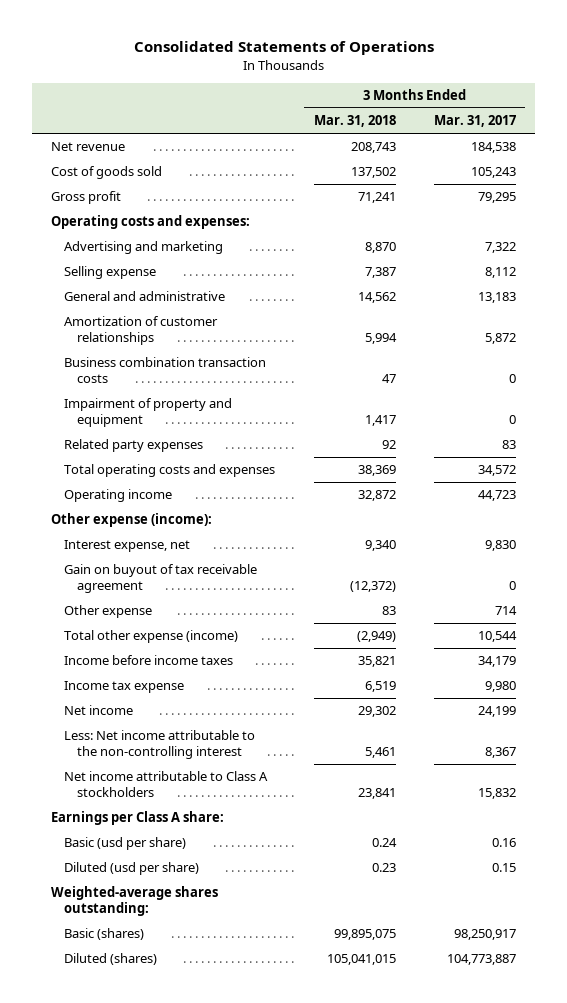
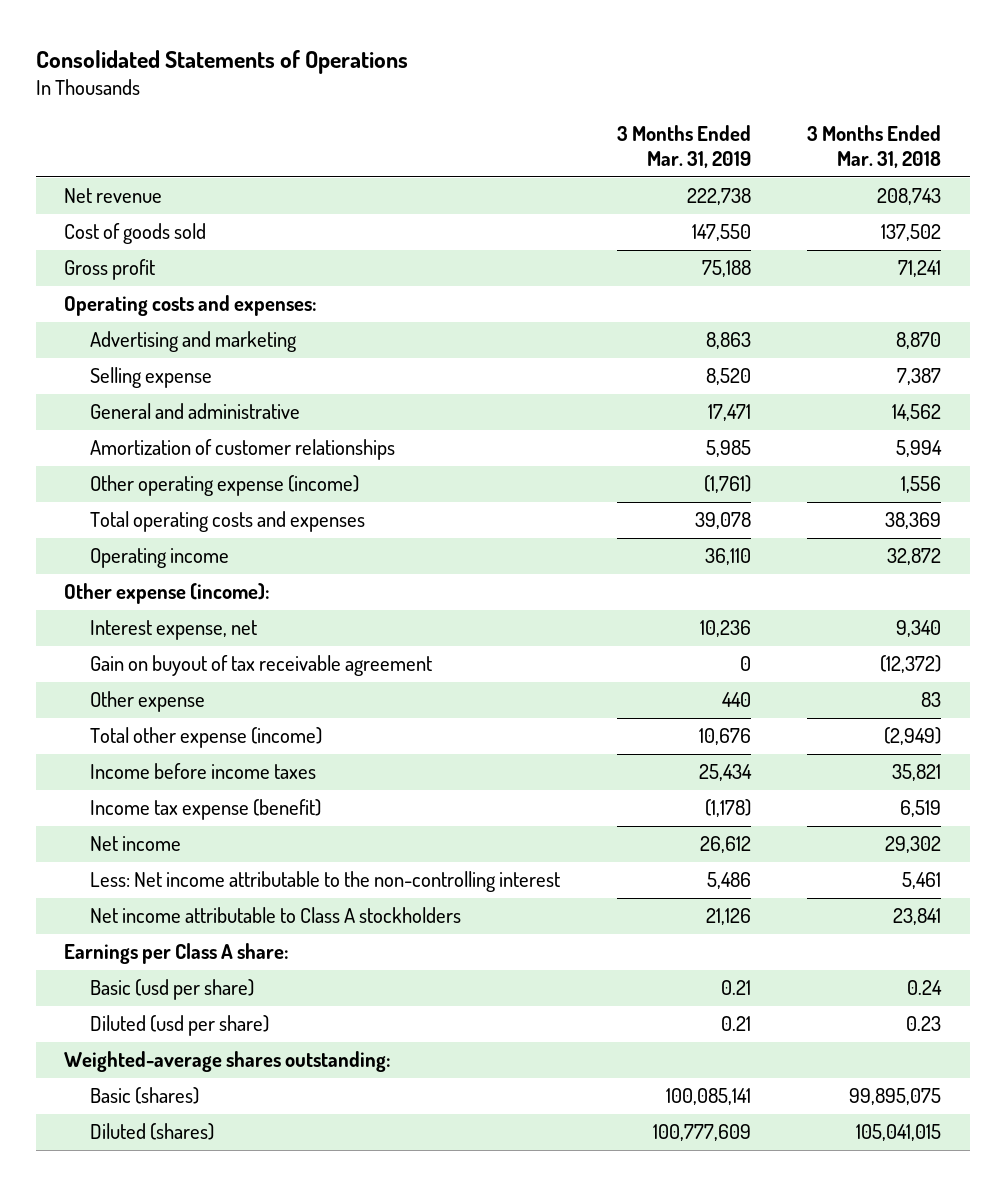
[433,115,516,128] Mar. 31, 2017 -> none
none -> [616,124,751,169] 3 Months Ended Mar. 31, 2019
[64,357,267,383] Business combination transaction costs -> none
[64,398,233,427] Impairment of property and equipment -> none
[64,439,204,453] Related party expenses -> none
none -> [89,475,359,497] Other operating expense (income)
[64,681,185,694] Income tax expense -> [89,799,321,821] Income tax expense (benefit)

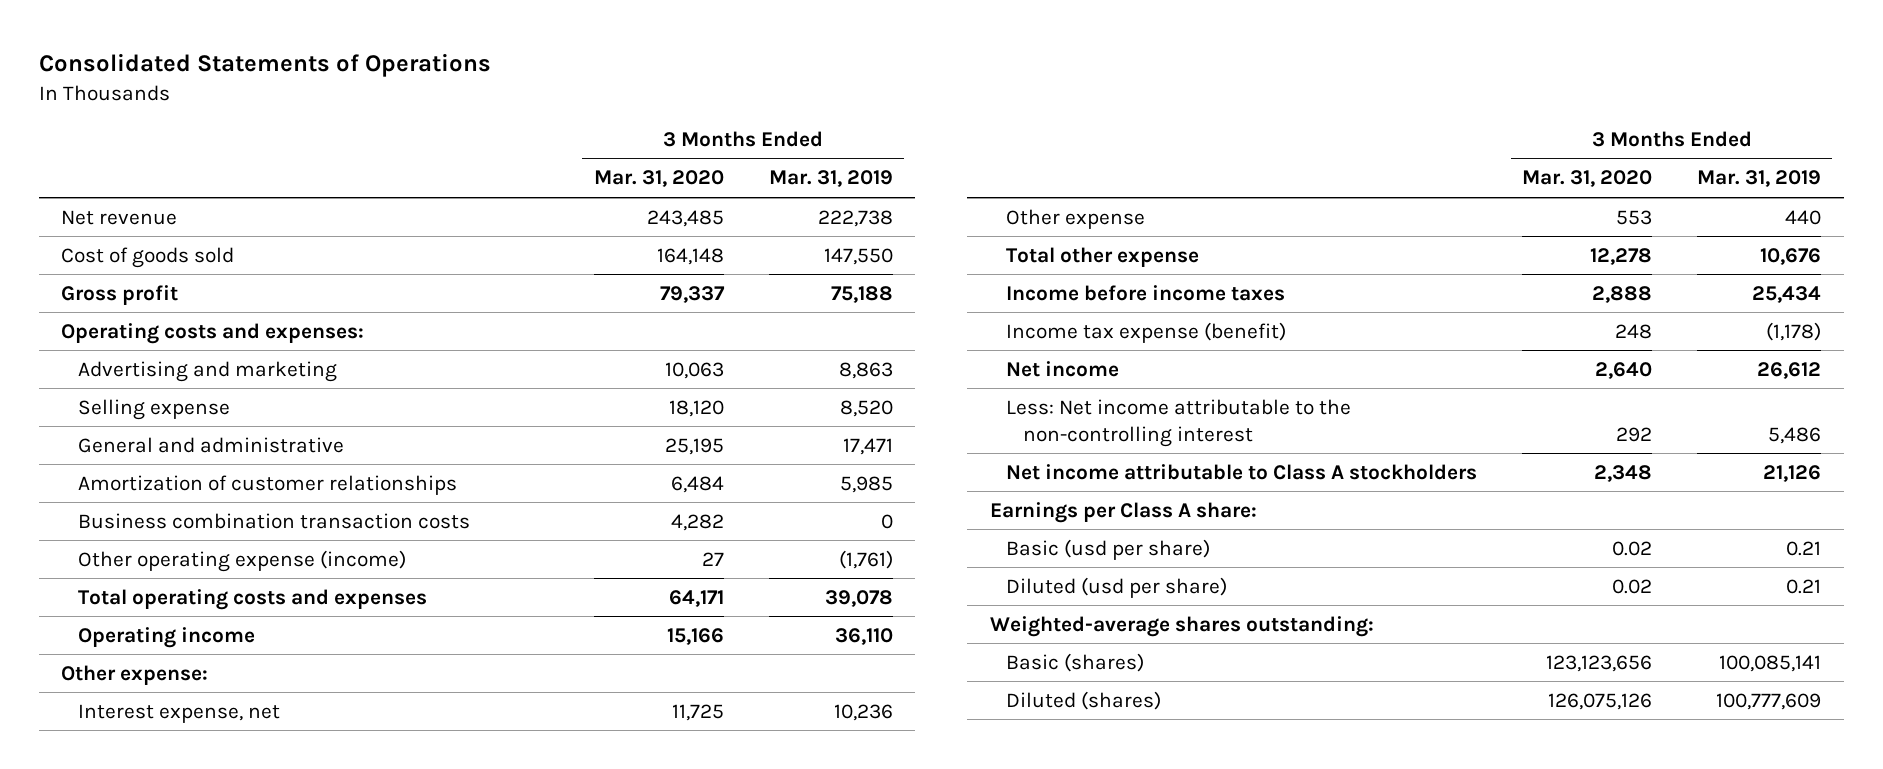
[807,124,942,169] 3 Months Ended Mar. 31, 2018 -> none
none -> [593,170,724,188] Mar. 31, 2020
none -> [77,512,470,529] Business combination transaction costs
[64,583,271,605] Other expense (income): -> [61,664,209,685] Other expense:
[89,655,432,677] Gain on buyout of tax receivable agreement -> none
[89,727,322,749] Total other expense (income) -> [1006,246,1200,267] Total other expense

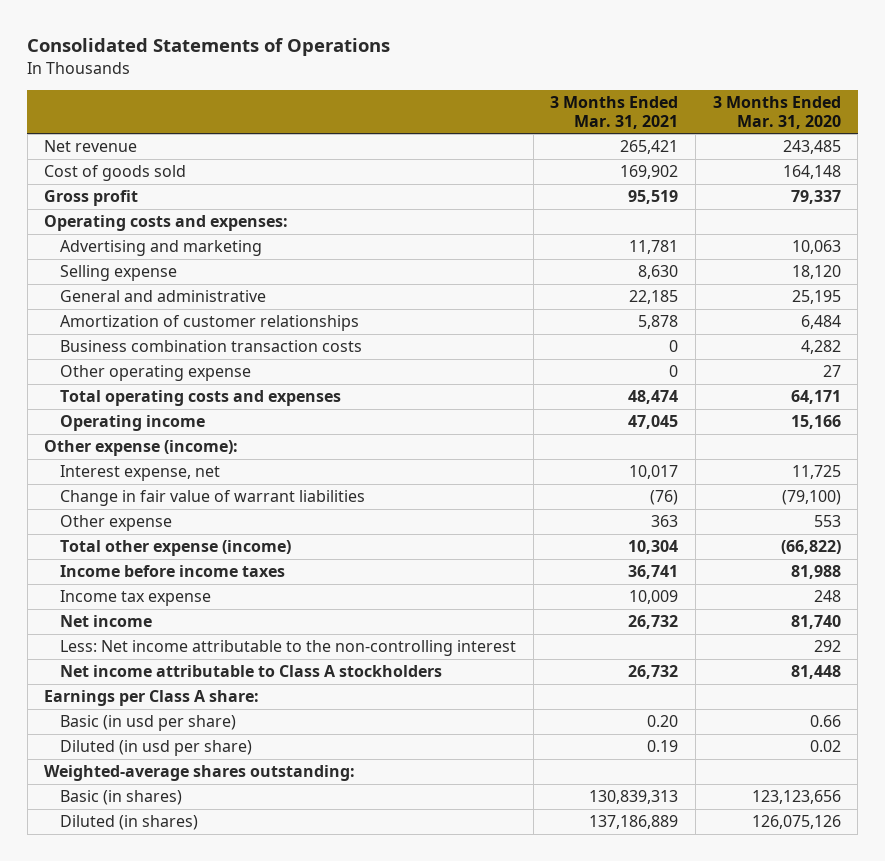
[768,170,893,188] Mar. 31, 2019 -> none
none -> [550,95,679,129] 3 Months Ended Mar. 31, 2021
[77,549,406,572] Other operating expense (income) -> [60,365,252,382] Other operating expense
[61,664,209,685] Other expense: -> [44,440,239,457] Other expense (income):
none -> [60,490,366,507] Change in fair value of warrant liabilities
[1006,246,1200,267] Total other expense -> [60,540,292,557] Total other expense (income)
[1590,247,1653,265] 12,278 -> [780,540,841,555] (66,822)
[1592,285,1653,303] 2,888 -> [790,565,841,580] 81,988
[1006,321,1287,343] Income tax expense (benefit) -> [60,590,212,607] Income tax expense
[1595,361,1653,379] 2,640 -> [790,615,841,630] 81,740
[1594,464,1653,482] 2,348 -> [790,665,841,680] 81,448
[1006,538,1211,560] Basic (usd per share) -> [60,715,237,732] Basic (in usd per share)
[1612,540,1653,556] 0.02 -> [809,715,841,728] 0.66
[1006,576,1228,598] Diluted (usd per share) -> [60,740,253,757] Diluted (in usd per share)
[1006,652,1145,672] Basic (shares) -> [60,790,183,806] Basic (in shares)
[1006,690,1162,710] Diluted (shares) -> [60,815,199,831] Diluted (in shares)

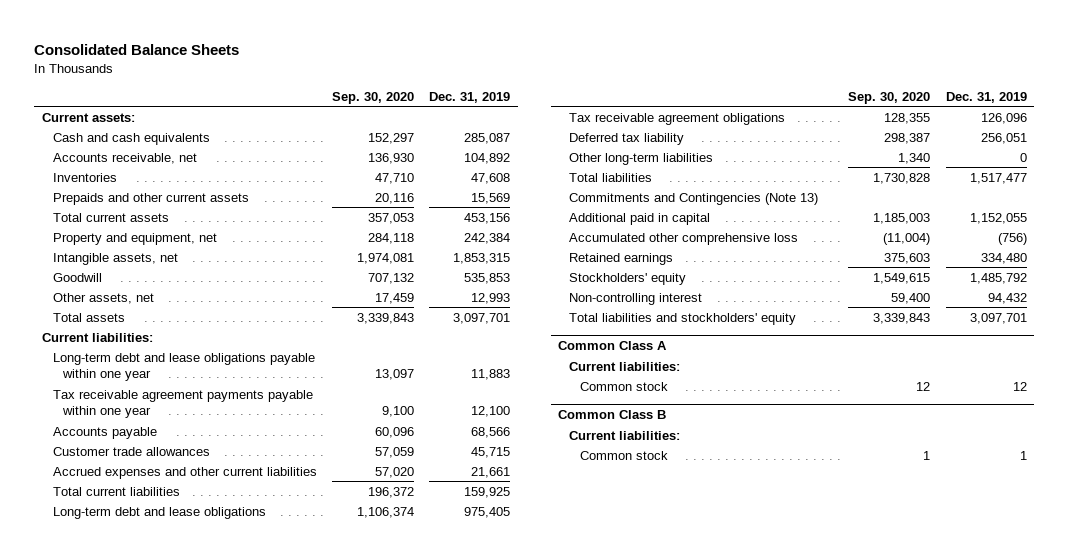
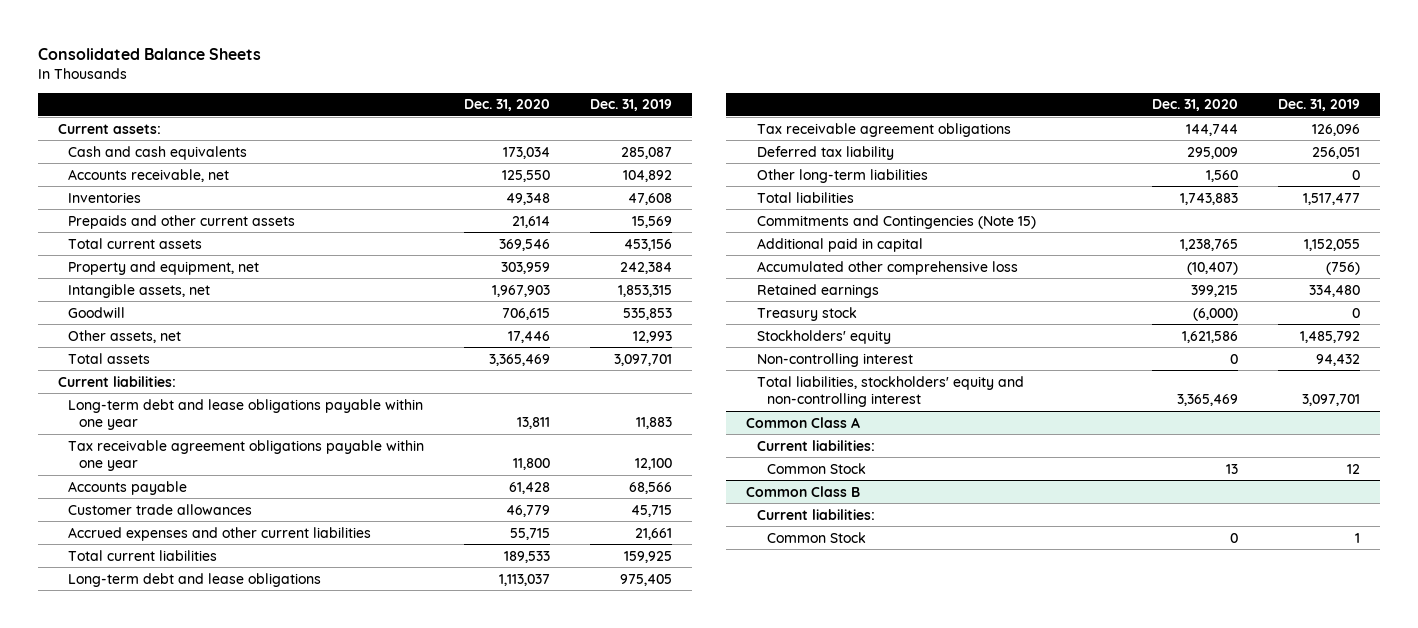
[331,91,414,104] Sep. 30, 2020 -> none
none -> [464,99,551,112] Dec. 31, 2020
[52,389,313,419] Tax receivable agreement payments payable within one year -> [68,439,425,471] Tax receivable agreement obligations payable within one year
[569,192,819,205] Commitments and Contingencies (Note 13) -> [756,214,1036,229] Commitments and Contingencies (Note 15)
none -> [756,306,857,321] Treasury stock
[569,312,797,325] Total liabilities and stockholders' equity -> [756,375,1024,407] Total liabilities, stockholders' equity and non-controlling interest
[579,381,668,391] Common stock -> [767,462,867,474] Common Stock
[579,450,668,460] Common stock -> [767,531,867,543] Common Stock

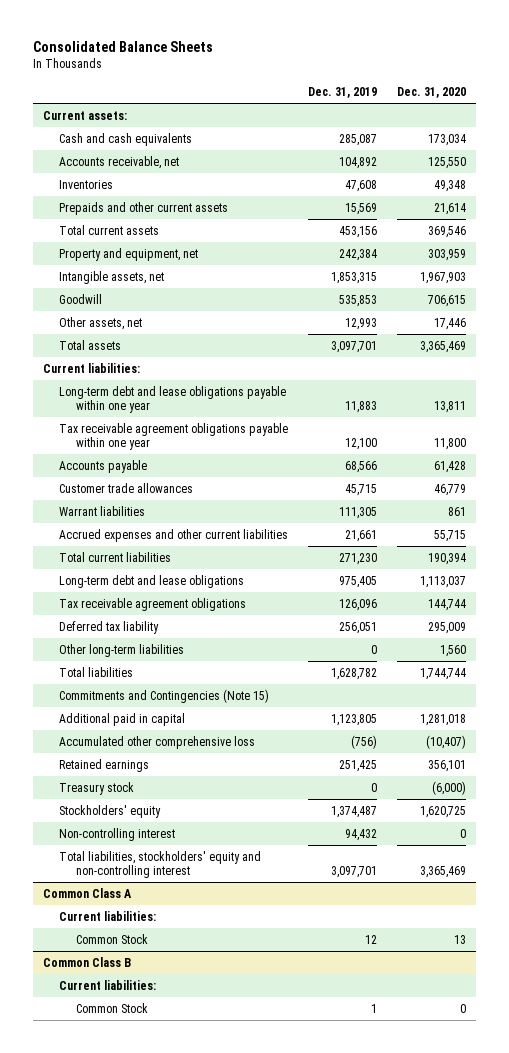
none -> [59,505,146,516] Warrant liabilities
[504,550,551,563] 189,533 -> [427,552,466,565] 190,394
[623,550,672,563] 159,925 -> [339,552,378,565] 271,230
[1180,192,1239,205] 1,743,883 -> [419,667,466,680] 1,744,744
[1303,192,1361,205] 1,517,477 -> [331,667,378,680] 1,628,782
[1180,238,1239,251] 1,238,765 -> [419,713,466,726] 1,281,018
[1304,238,1361,251] 1,152,055 -> [331,713,378,726] 1,123,805
[1191,284,1239,297] 399,215 -> [427,759,466,772] 356,101
[1309,284,1361,297] 334,480 -> [339,759,378,772] 251,425
[1182,330,1239,343] 1,621,586 -> [419,805,466,818] 1,620,725
[1300,330,1361,343] 1,485,792 -> [331,805,378,818] 1,374,487

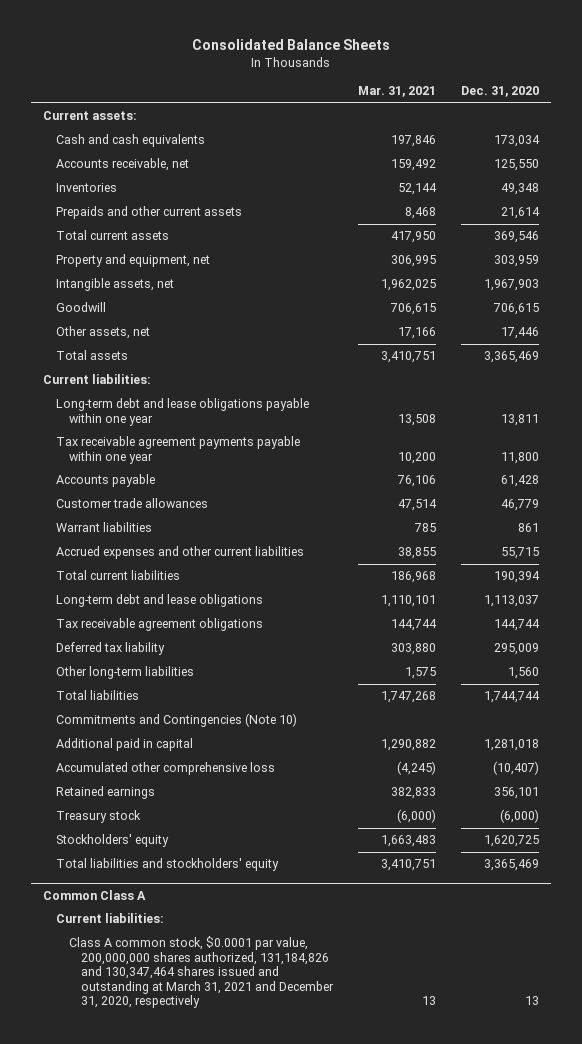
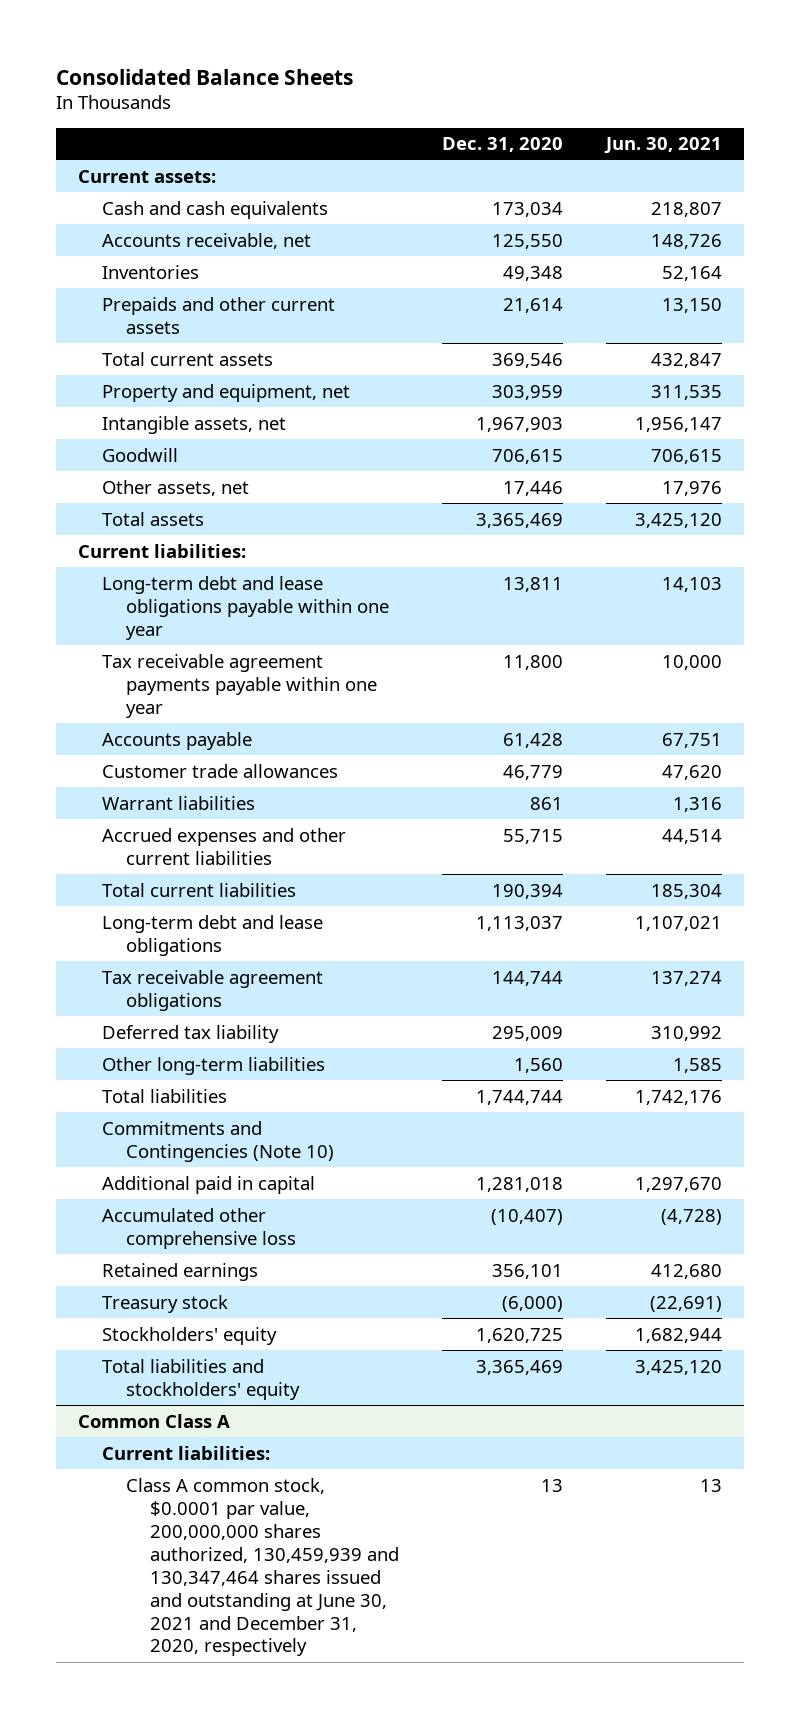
[358,86,437,98] Mar. 31, 2021 -> none
none -> [604,137,723,155] Jun. 30, 2021
[68,936,335,1009] Class A common stock, $0.0001 par value, 200,000,000 shares authorized, 131,184,826 and 130,347,464 shares issued and outstanding at March 31, 2021 and December 31, 2020, respectively -> [126,1477,400,1657] Class A common stock, $0.0001 par value, 200,000,000 shares authorized, 130,459,939 and 130,347,464 shares issued and outstanding at June 30, 2021 and December 31, 2020, respectively

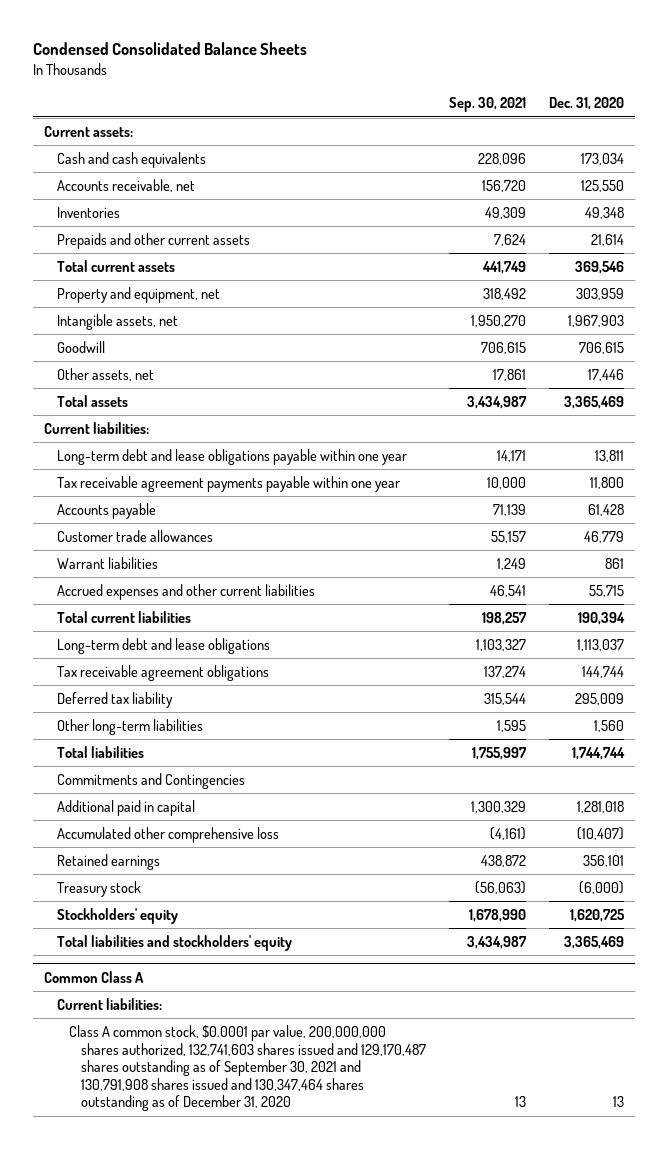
[56,68,354,85] Consolidated Balance Sheets -> [32,42,307,56] Condensed Consolidated Balance Sheets
[604,137,723,155] Jun. 30, 2021 -> none
none -> [448,97,526,113] Sep. 30, 2021
[101,1120,335,1162] Commitments and Contingencies (Note 10) -> [56,772,245,789] Commitments and Contingencies
[126,1477,400,1657] Class A common stock, $0.0001 par value, 200,000,000 shares authorized, 130,459,939 and 130,347,464 shares issued and outstanding at June 30, 2021 and December 31, 2020, respectively -> [68,1024,426,1112] Class A common stock, $0.0001 par value, 200,000,000 shares authorized, 132,741,603 shares issued and 129,170,487 shares outstanding as of September 30, 2021 and 130,791,908 shares issued and 130,347,464 shares outstanding as of December 31, 2020

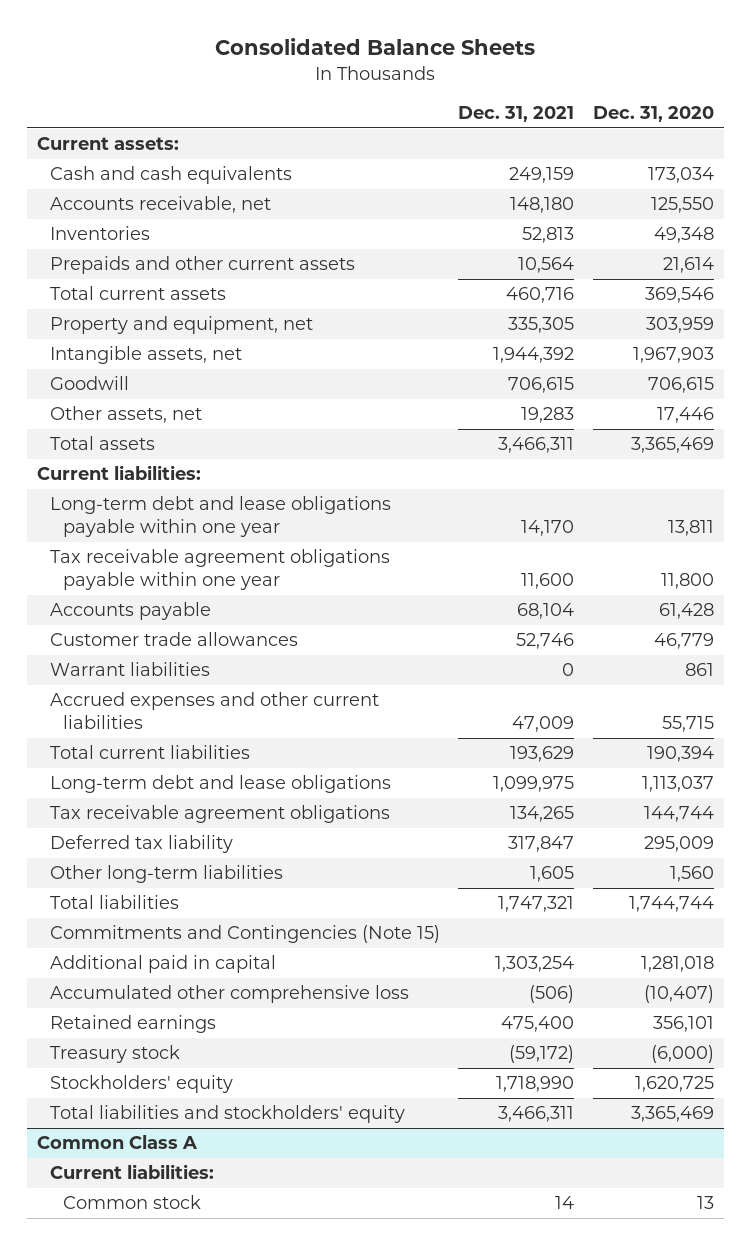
[32,42,307,56] Condensed Consolidated Balance Sheets -> [215,38,536,56] Consolidated Balance Sheets
[448,97,526,113] Sep. 30, 2021 -> none
none -> [458,106,575,123] Dec. 31, 2021
[56,475,400,492] Tax receivable agreement payments payable within one year -> [49,549,390,591] Tax receivable agreement obligations payable within one year
[56,772,245,789] Commitments and Contingencies -> [49,925,440,944] Commitments and Contingencies (Note 15)
[68,1024,426,1112] Class A common stock, $0.0001 par value, 200,000,000 shares authorized, 132,741,603 shares issued and 129,170,487 shares outstanding as of September 30, 2021 and 130,791,908 shares issued and 130,347,464 shares outstanding as of December 31, 2020 -> [62,1195,201,1210] Common stock

